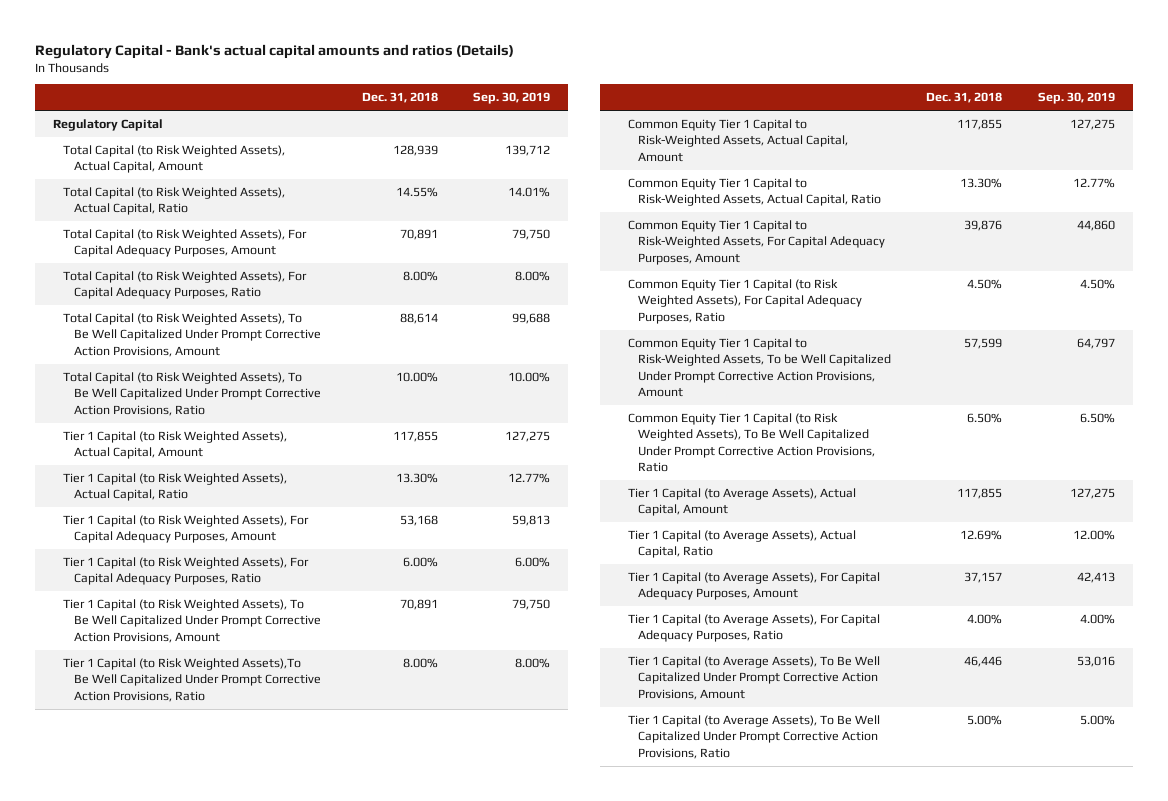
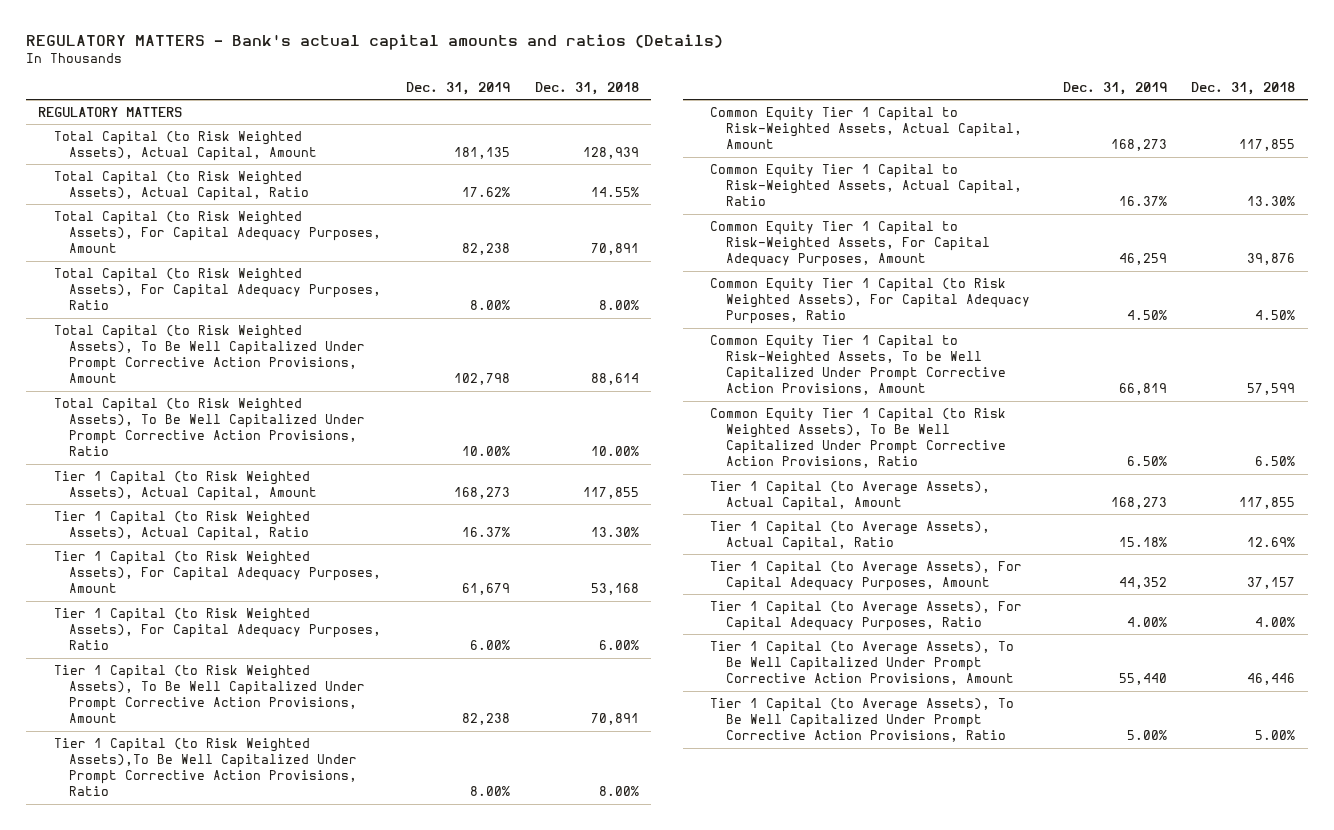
[35,43,515,59] Regulatory Capital - Bank's actual capital amounts and ratios (Details) -> [26,33,724,50] REGULATORY MATTERS - Bank's actual capital amounts and ratios (Details)
[473,92,551,105] Sep. 30, 2019 -> none
none -> [406,82,511,96] Dec. 31, 2019
[52,119,163,132] Regulatory Capital -> [38,106,183,117] REGULATORY MATTERS

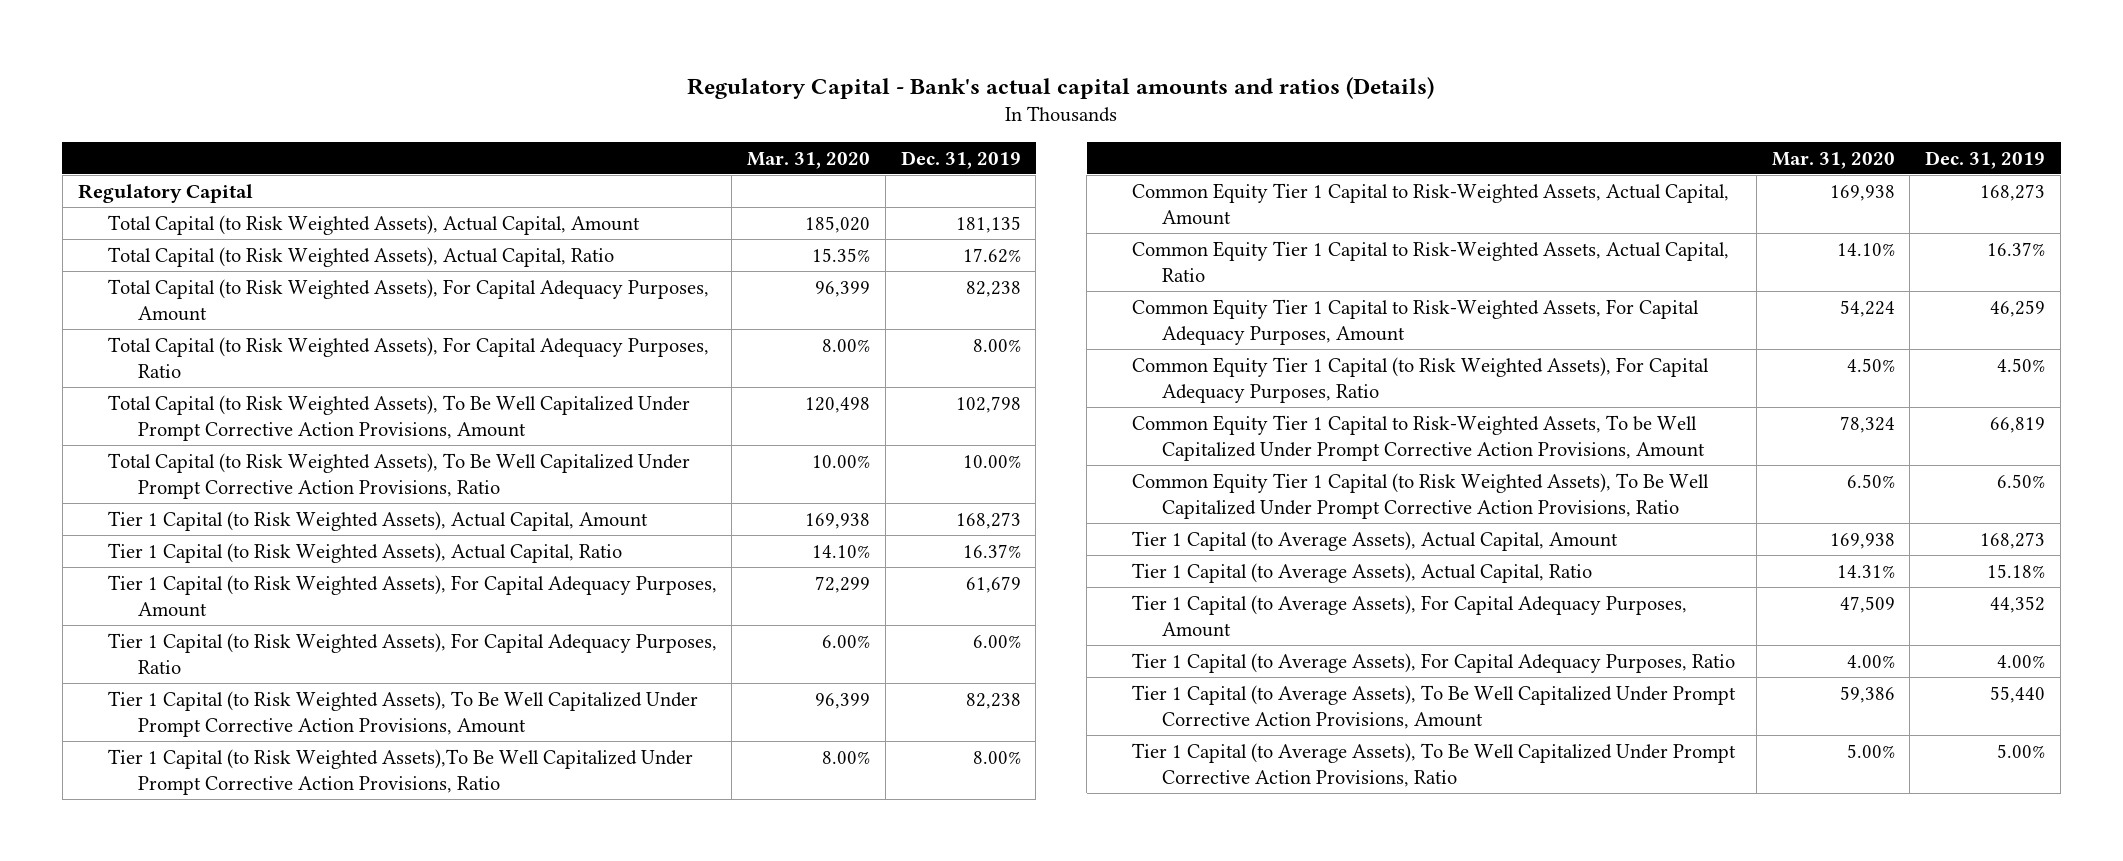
[26,33,724,50] REGULATORY MATTERS - Bank's actual capital amounts and ratios (Details) -> [687,76,1435,99] Regulatory Capital - Bank's actual capital amounts and ratios (Details)
[534,82,639,96] Dec. 31, 2018 -> none
none -> [747,151,871,169] Mar. 31, 2020
[38,106,183,117] REGULATORY MATTERS -> [77,183,253,203] Regulatory Capital

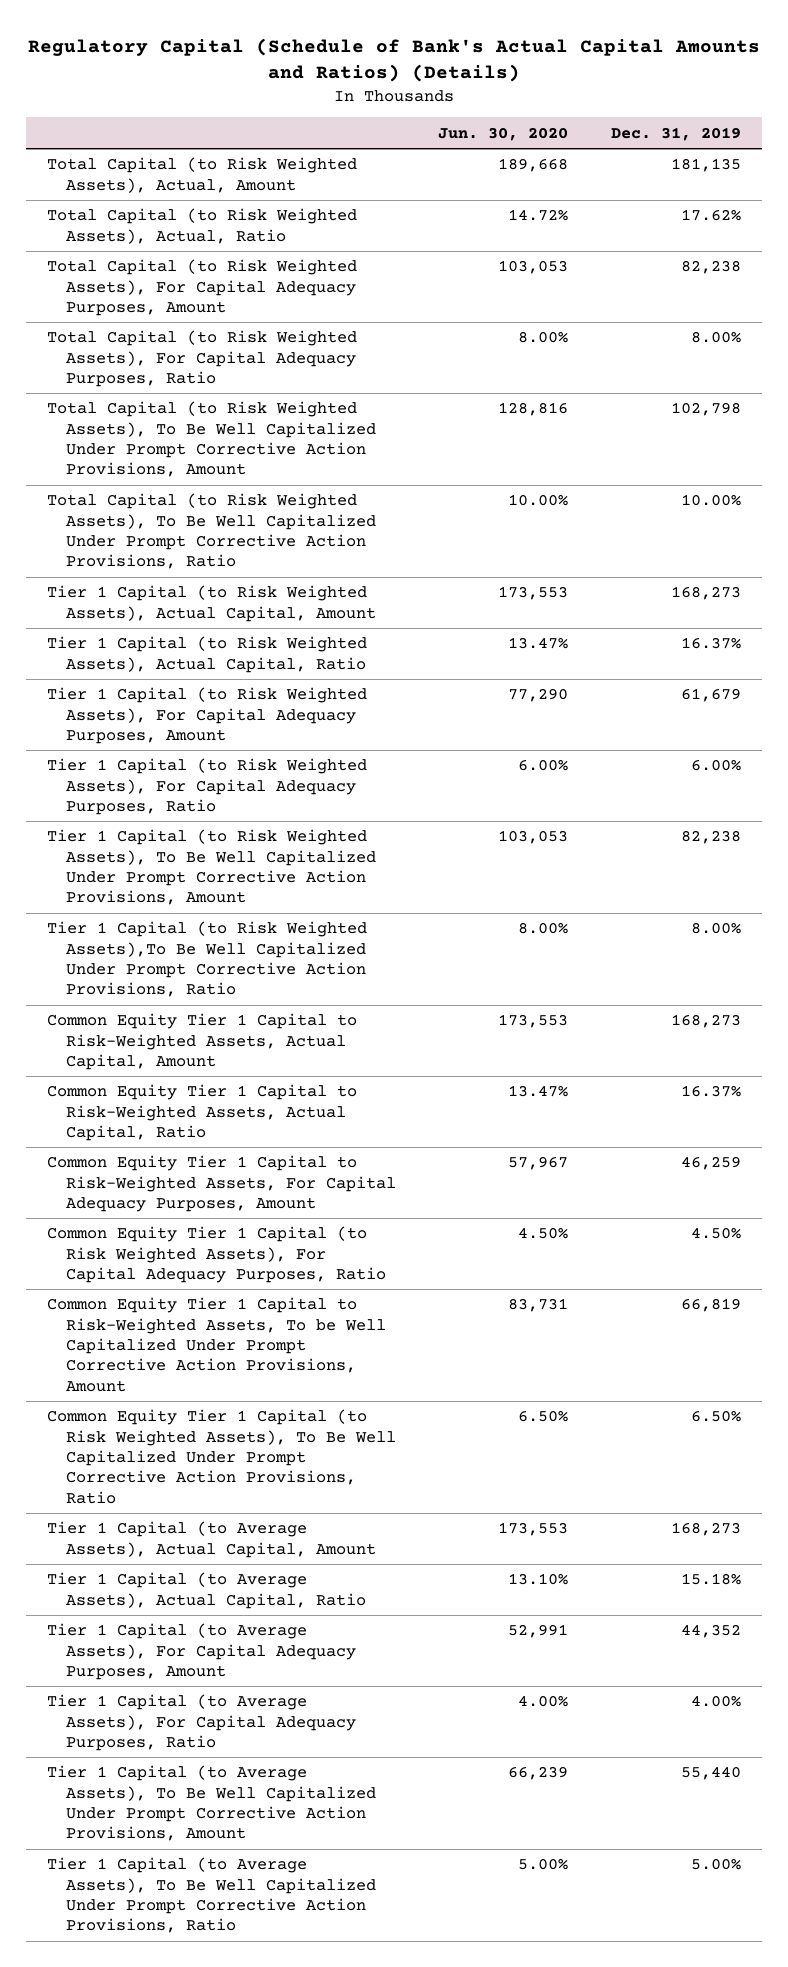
[687,76,1435,99] Regulatory Capital - Bank's actual capital amounts and ratios (Details) -> [27,38,760,83] Regulatory Capital (Schedule of Bank's Actual Capital Amounts and Ratios) (Details)
[747,151,871,169] Mar. 31, 2020 -> none
none -> [438,126,569,141] Jun. 30, 2020
[77,183,253,203] Regulatory Capital -> none
[107,214,640,235] Total Capital (to Risk Weighted Assets), Actual Capital, Amount -> [47,157,358,193] Total Capital (to Risk Weighted Assets), Actual, Amount
[107,246,614,267] Total Capital (to Risk Weighted Assets), Actual Capital, Ratio -> [47,208,358,244] Total Capital (to Risk Weighted Assets), Actual, Ratio

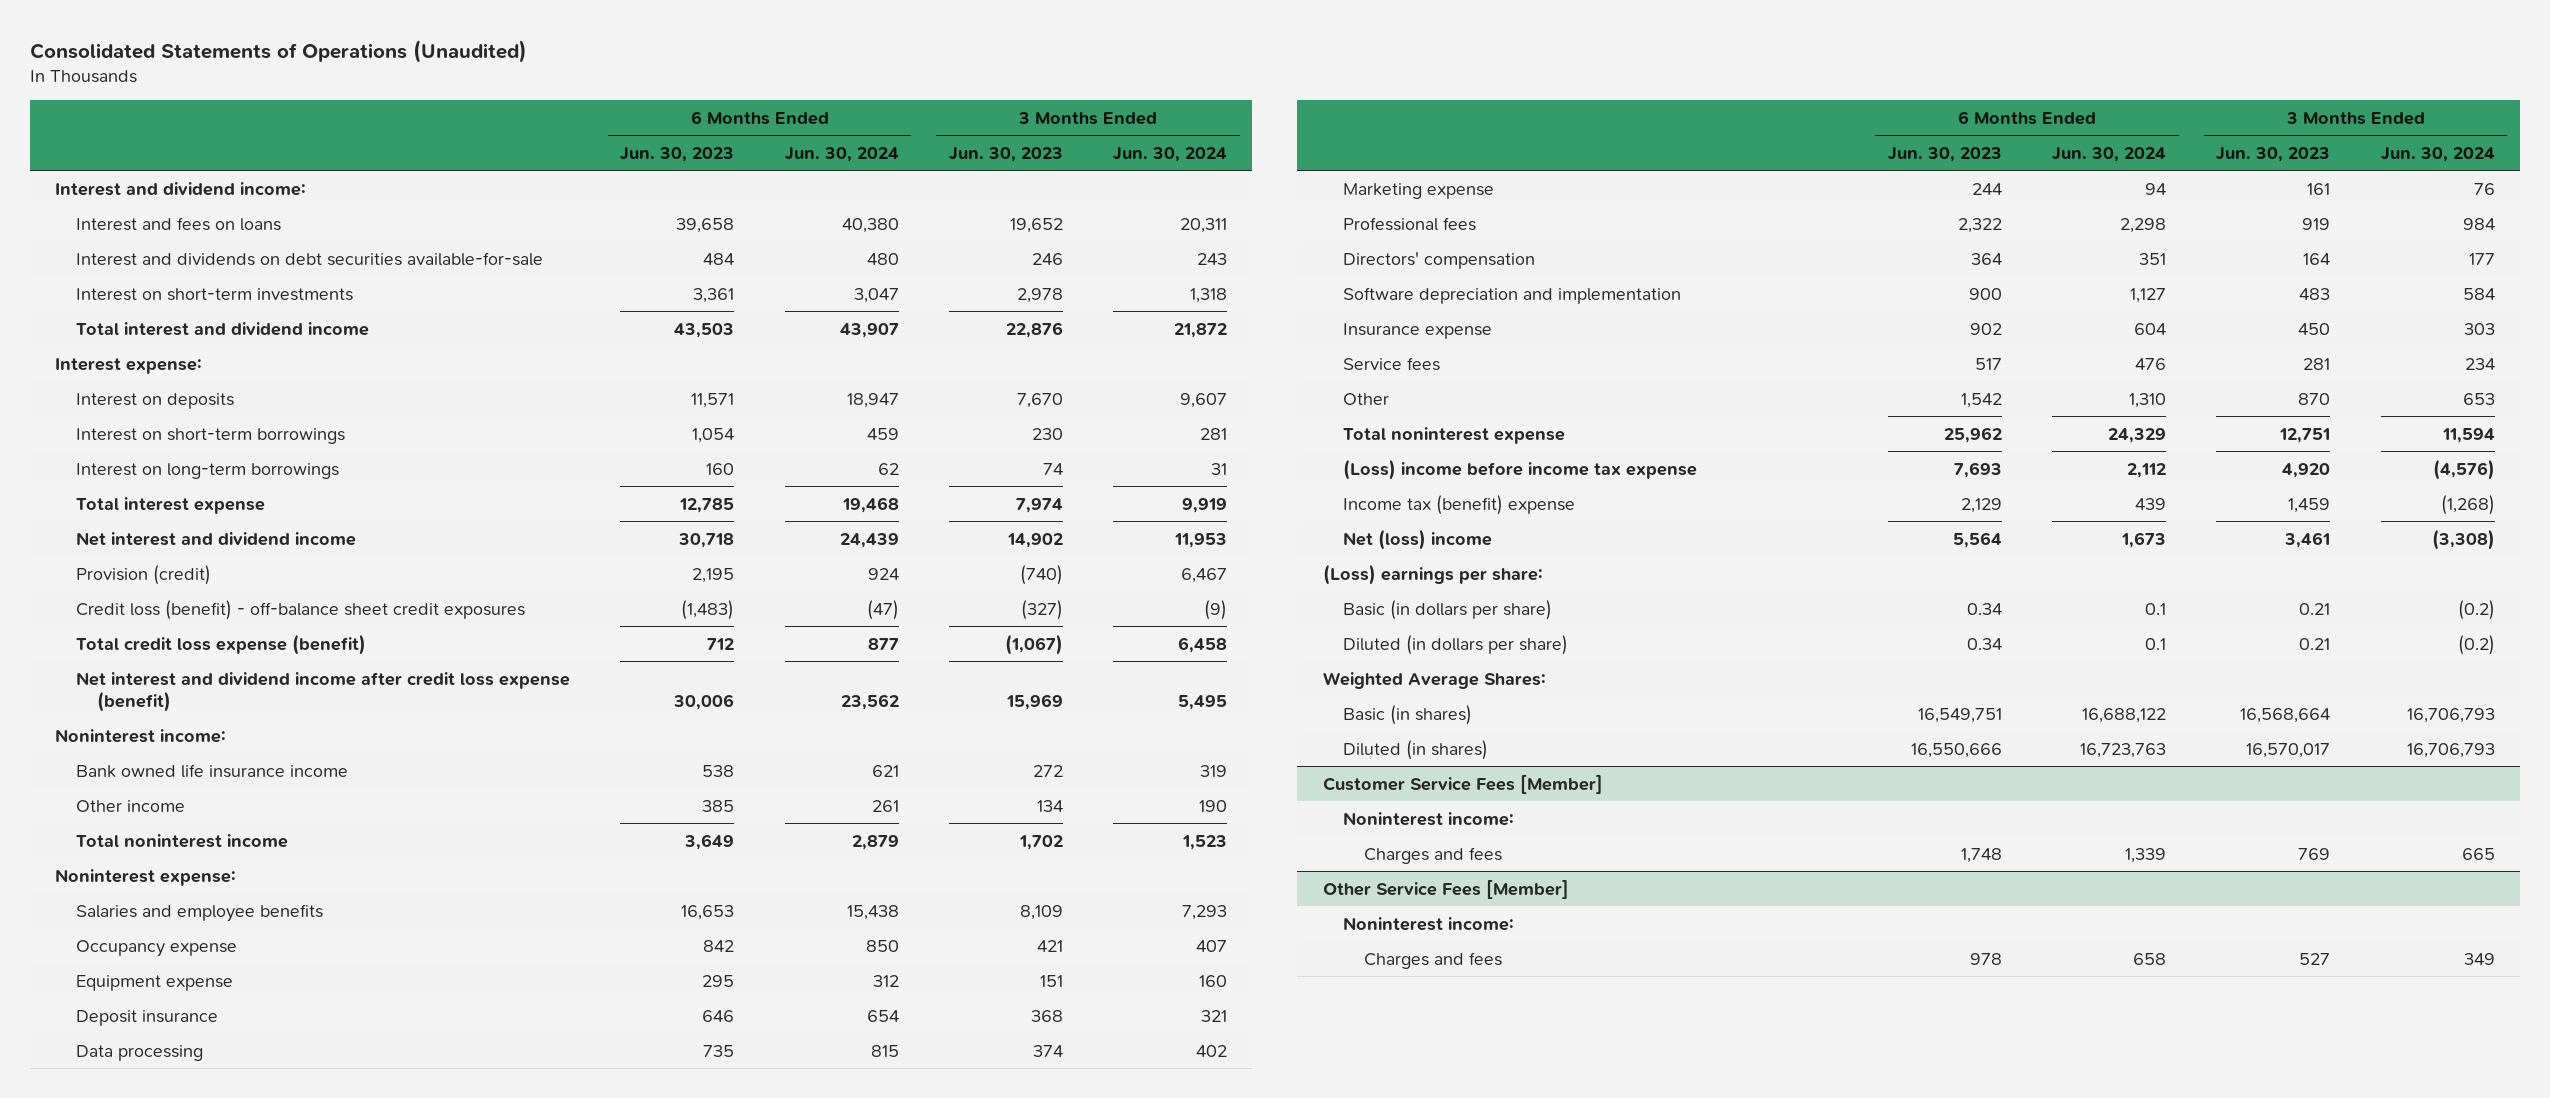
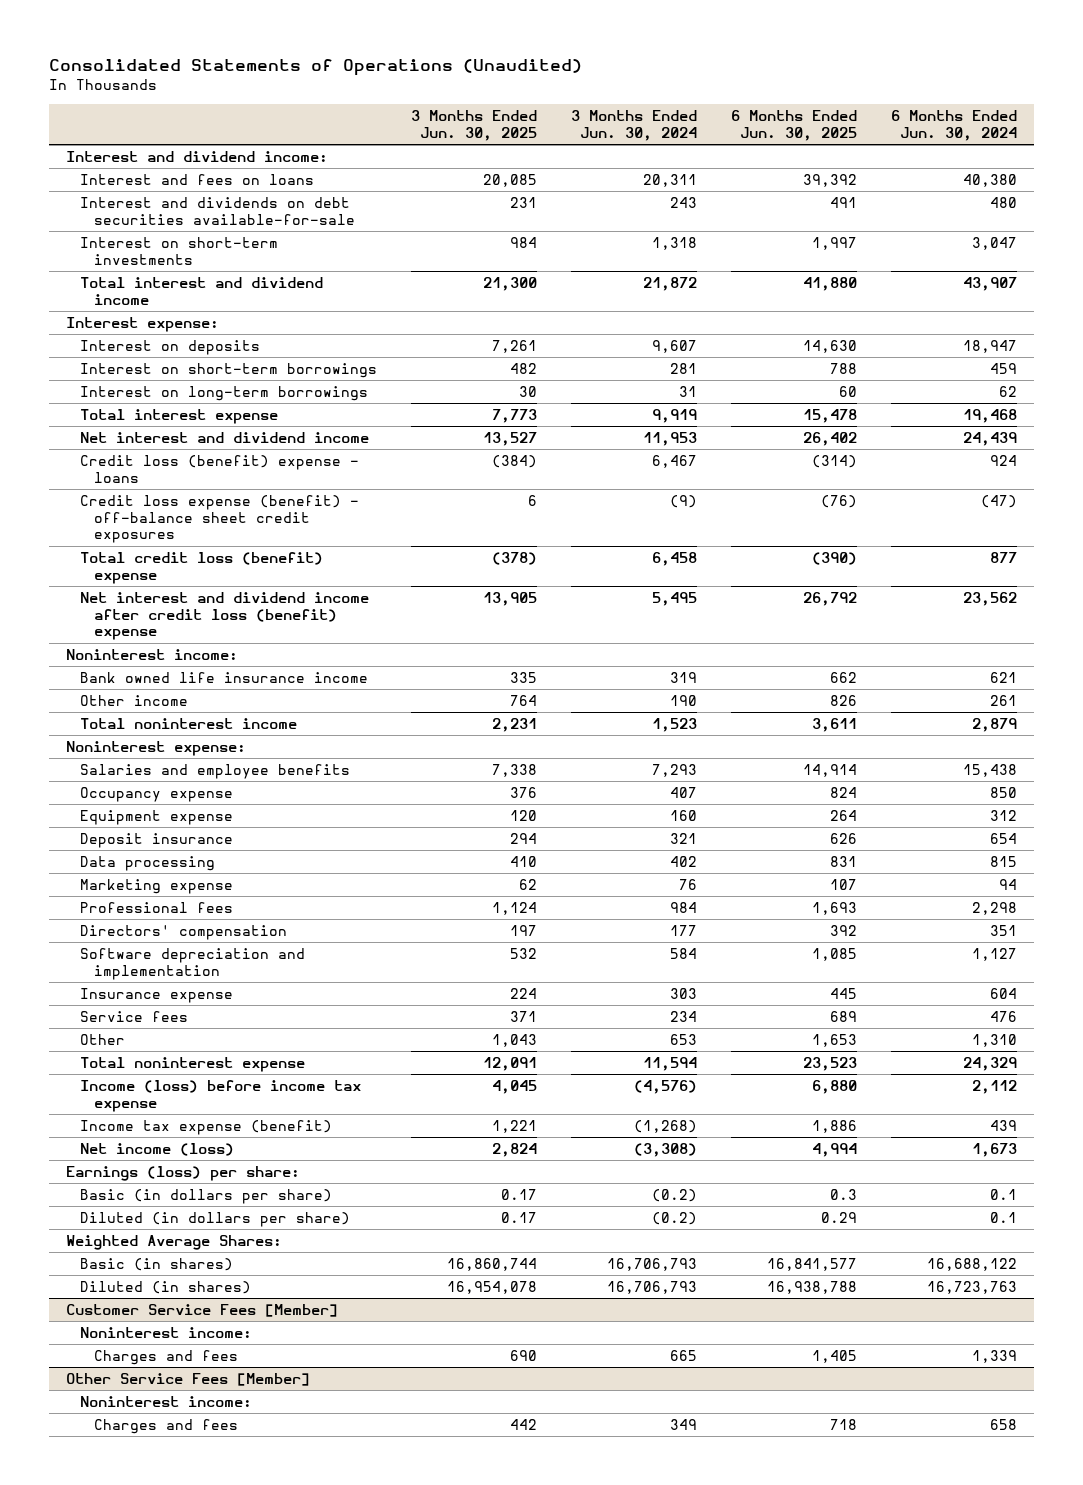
[620,146,735,162] Jun. 30, 2023 -> none
[948,146,1063,162] Jun. 30, 2023 -> none
none -> [411,110,538,142] 3 Months Ended Jun. 30, 2025
none -> [730,110,857,142] 6 Months Ended Jun. 30, 2025
[76,564,212,585] Provision (credit) -> [80,455,360,483] Credit loss (benefit) expense - loans
[76,599,526,620] Credit loss (benefit) - off-balance sheet credit exposures -> [80,495,360,544] Credit loss expense (benefit) - off-balance sheet credit exposures
[76,633,367,655] Total credit loss expense (benefit) -> [80,552,324,584] Total credit loss (benefit) expense
[76,671,571,713] Net interest and dividend income after credit loss expense (benefit) -> [80,592,370,641] Net interest and dividend income after credit loss (benefit) expense
[1343,458,1698,480] (Loss) income before income tax expense -> [80,1080,362,1112] Income (loss) before income tax expense
[1343,494,1576,515] Income tax (benefit) expense -> [80,1120,333,1136] Income tax expense (benefit)
[1343,528,1493,550] Net (loss) income -> [80,1143,235,1157] Net income (loss)
[1322,563,1543,585] (Loss) earnings per share: -> [66,1166,301,1182] Earnings (loss) per share:

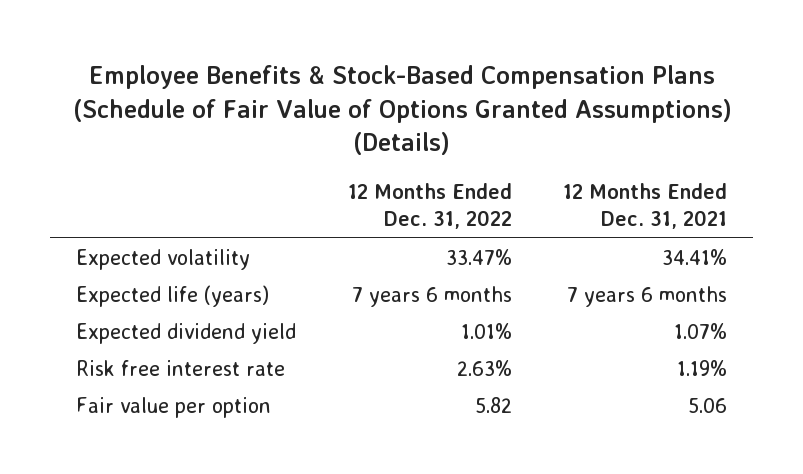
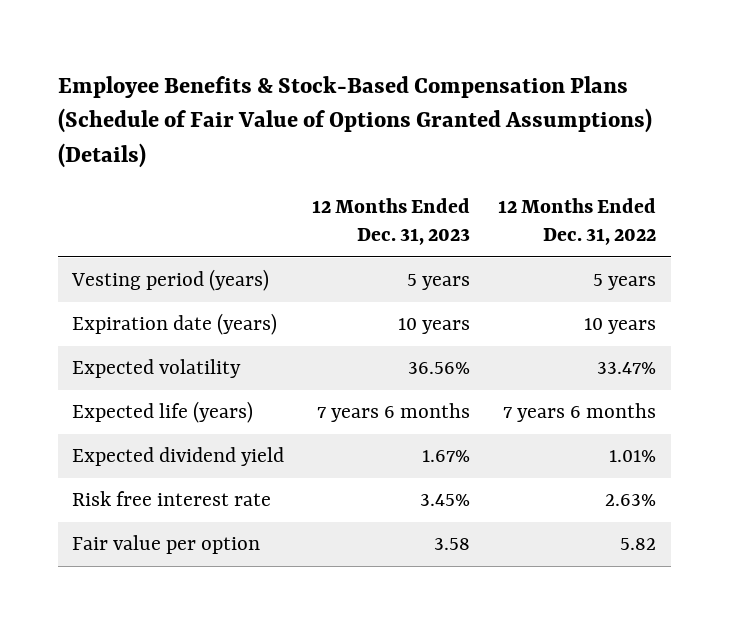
[563,182,728,230] 12 Months Ended Dec. 31, 2021 -> none
none -> [312,197,471,245] 12 Months Ended Dec. 31, 2023
none -> [71,269,270,292] Vesting period (years)
none -> [72,313,278,336] Expiration date (years)

